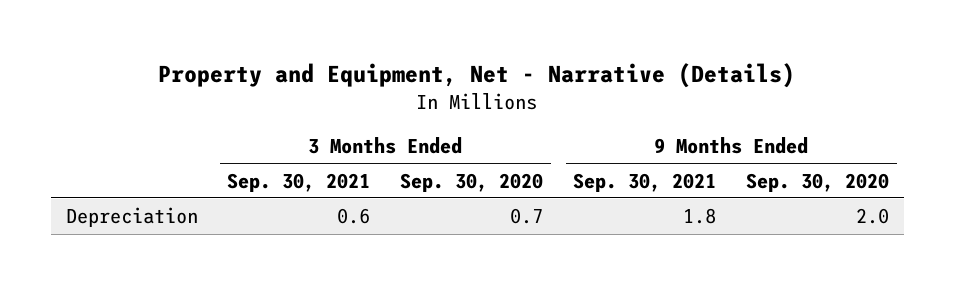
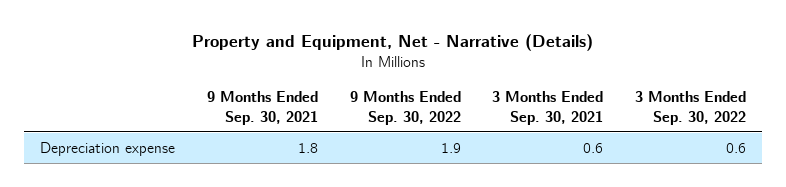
[400,172,544,192] Sep. 30, 2020 -> none
[746,172,890,192] Sep. 30, 2020 -> none
none -> [349,91,461,125] 9 Months Ended Sep. 30, 2022
none -> [635,91,747,125] 3 Months Ended Sep. 30, 2022
[65,207,198,228] Depreciation -> [39,142,175,157] Depreciation expense

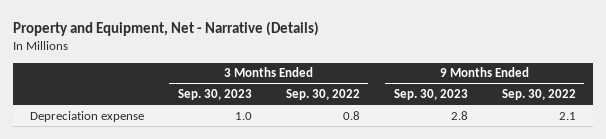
[206,91,318,125] 9 Months Ended Sep. 30, 2021 -> none
[492,91,604,125] 3 Months Ended Sep. 30, 2021 -> none
none -> [177,89,252,101] Sep. 30, 2023
none -> [393,89,468,101] Sep. 30, 2023
[440,143,461,154] 1.9 -> [558,111,576,120] 2.1
[726,143,747,154] 0.6 -> [342,110,360,120] 0.8

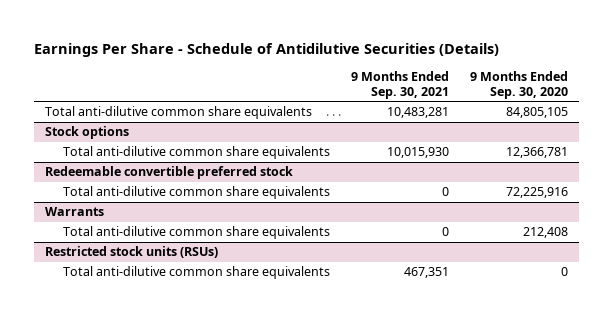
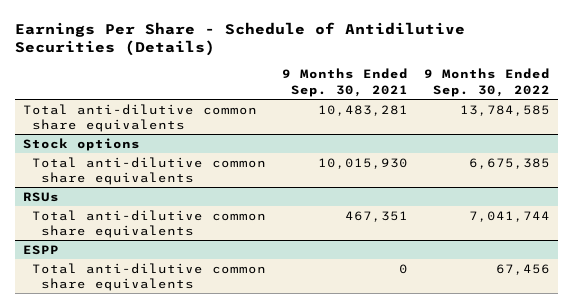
[470,70,569,100] 9 Months Ended Sep. 30, 2020 -> none
none -> [424,68,551,97] 9 Months Ended Sep. 30, 2022
[44,166,293,180] Redeemable convertible preferred stock -> none
[62,186,330,200] Total anti-dilutive common share equivalents -> none
[44,207,104,217] Warrants -> none
[62,226,330,240] Total anti-dilutive common share equivalents -> none
[44,246,218,259] Restricted stock units (RSUs) -> [22,191,59,202] RSUs
none -> [22,244,59,255] ESPP
none -> [31,262,266,292] Total anti-dilutive common share equivalents

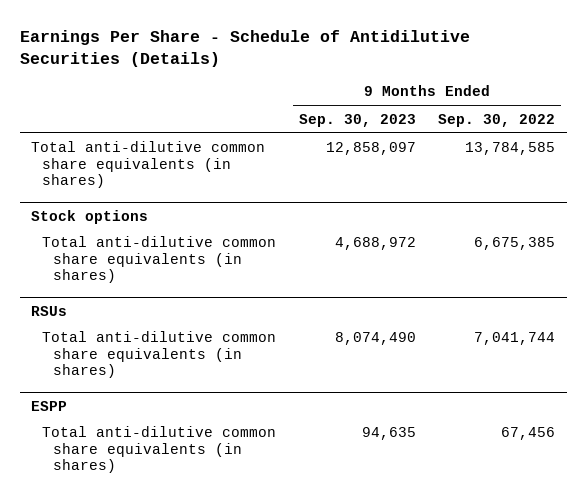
[281,68,408,97] 9 Months Ended Sep. 30, 2021 -> none
none -> [298,113,416,127] Sep. 30, 2023
[22,103,257,133] Total anti-dilutive common share equivalents -> [30,141,265,189] Total anti-dilutive common share equivalents (in shares)
[31,156,266,186] Total anti-dilutive common share equivalents -> [42,236,277,284] Total anti-dilutive common share equivalents (in shares)
[31,209,266,239] Total anti-dilutive common share equivalents -> [42,331,277,379] Total anti-dilutive common share equivalents (in shares)
[31,262,266,292] Total anti-dilutive common share equivalents -> [42,426,277,474] Total anti-dilutive common share equivalents (in shares)

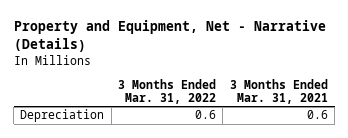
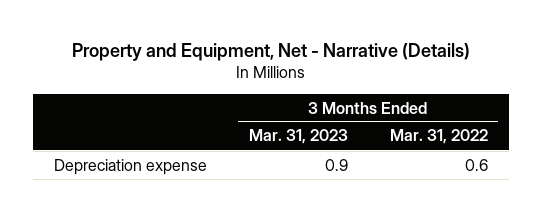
[229,78,328,105] 3 Months Ended Mar. 31, 2021 -> none
none -> [248,129,348,145] Mar. 31, 2023
[20,109,105,123] Depreciation -> [53,158,207,175] Depreciation expense

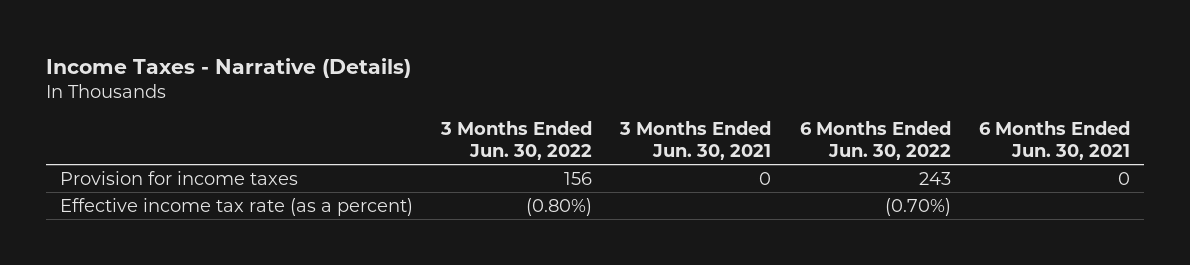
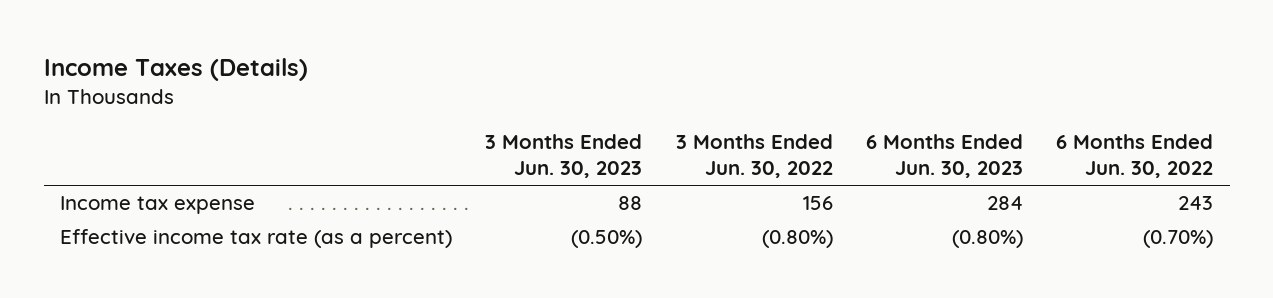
[45,57,411,78] Income Taxes - Narrative (Details) -> [43,57,308,81] Income Taxes (Details)
[619,121,772,160] 3 Months Ended Jun. 30, 2021 -> none
[978,121,1130,160] 6 Months Ended Jun. 30, 2021 -> none
none -> [485,133,643,179] 3 Months Ended Jun. 30, 2023
none -> [865,133,1023,179] 6 Months Ended Jun. 30, 2023
[59,170,298,185] Provision for income taxes -> [60,196,256,215] Income tax expense

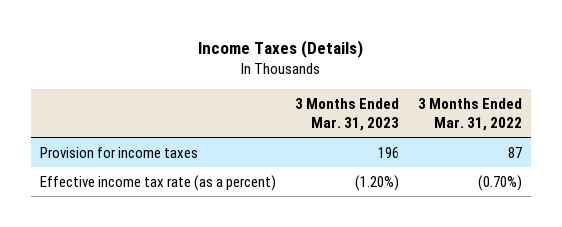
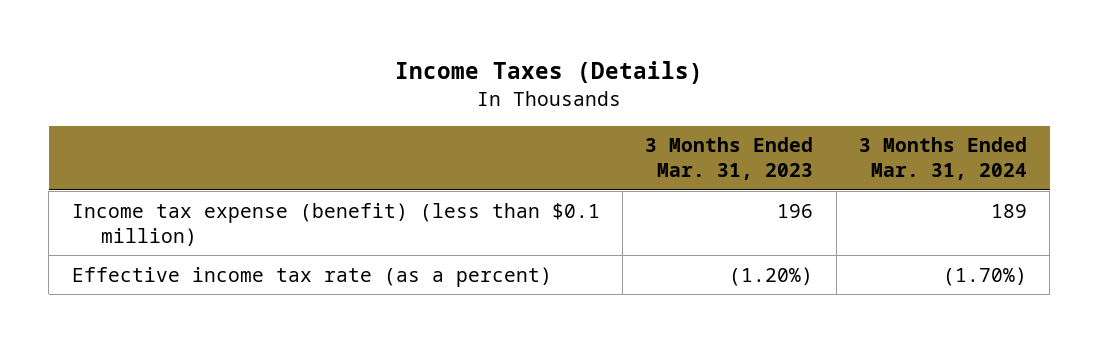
[417,97,522,131] 3 Months Ended Mar. 31, 2022 -> none
none -> [858,137,1027,181] 3 Months Ended Mar. 31, 2024
[40,147,199,159] Provision for income taxes -> [71,202,600,246] Income tax expense (benefit) (less than $0.1 million)

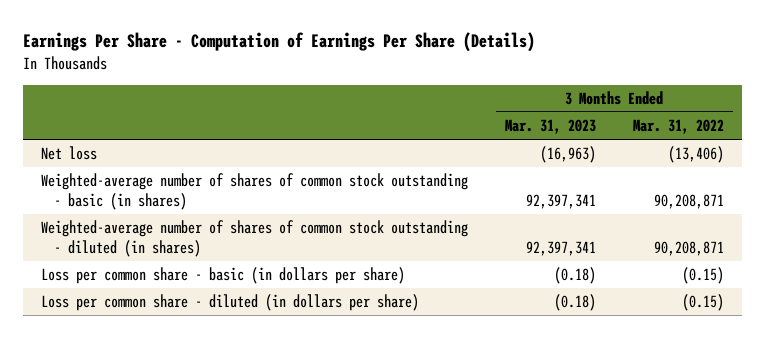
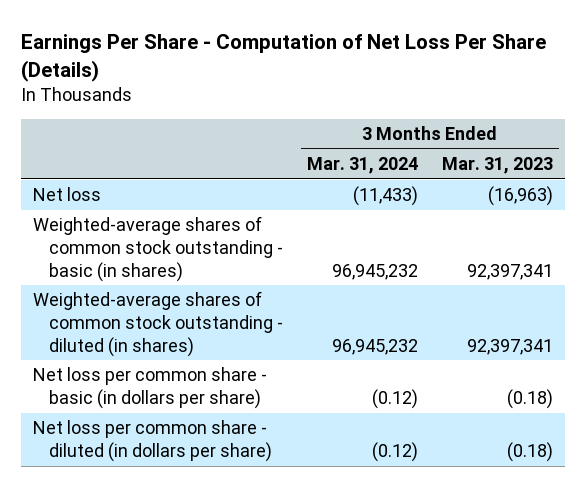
[22,32,535,53] Earnings Per Share - Computation of Earnings Per Share (Details) -> [21,34,547,82] Earnings Per Share - Computation of Net Loss Per Share (Details)
[632,119,724,135] Mar. 31, 2022 -> none
none -> [306,156,418,174] Mar. 31, 2024
[41,173,469,210] Weighted-average number of shares of common stock outstanding - basic (in shares) -> [33,216,284,282] Weighted-average shares of common stock outstanding - basic (in shares)
[41,220,469,257] Weighted-average number of shares of common stock outstanding - diluted (in shares) -> [33,291,284,357] Weighted-average shares of common stock outstanding - diluted (in shares)
[41,267,406,285] Loss per common share - basic (in dollars per share) -> [33,367,268,410] Net loss per common share - basic (in dollars per share)
[41,294,420,312] Loss per common share - diluted (in dollars per share) -> [33,420,273,463] Net loss per common share - diluted (in dollars per share)

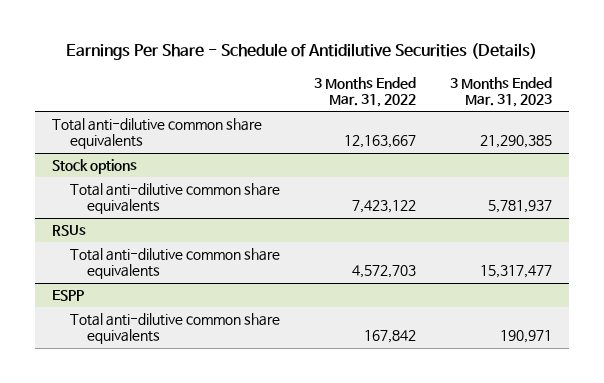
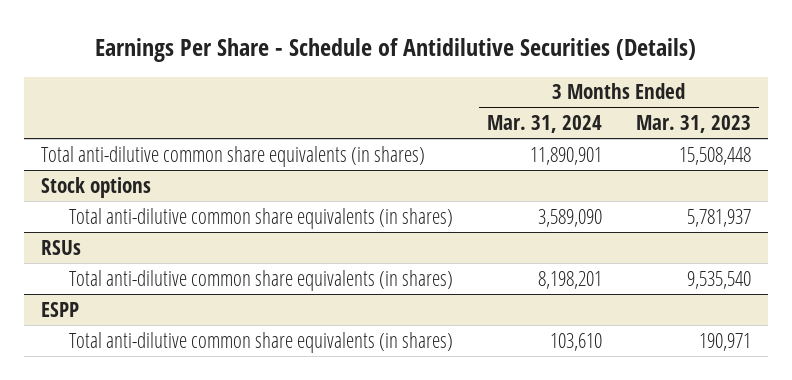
[313,76,416,107] 3 Months Ended Mar. 31, 2022 -> none
none -> [487,115,603,134] Mar. 31, 2024
[51,118,262,150] Total anti-dilutive common share equivalents -> [41,145,426,167] Total anti-dilutive common share equivalents (in shares)
[480,135,553,149] 21,290,385 -> [678,146,751,165] 15,508,448
[69,183,280,215] Total anti-dilutive common share equivalents -> [69,207,454,229] Total anti-dilutive common share equivalents (in shares)
[69,248,280,280] Total anti-dilutive common share equivalents -> [69,269,454,291] Total anti-dilutive common share equivalents (in shares)
[480,265,553,279] 15,317,477 -> [686,270,751,289] 9,535,540
[69,313,280,345] Total anti-dilutive common share equivalents -> [69,331,454,353] Total anti-dilutive common share equivalents (in shares)

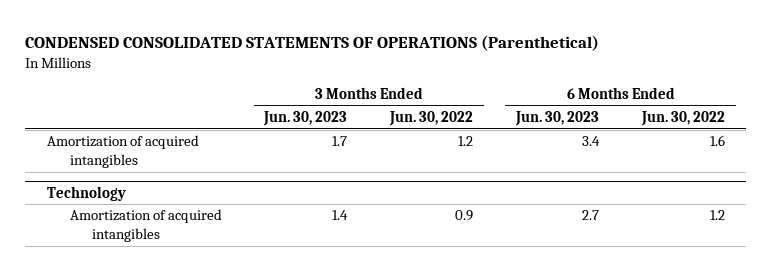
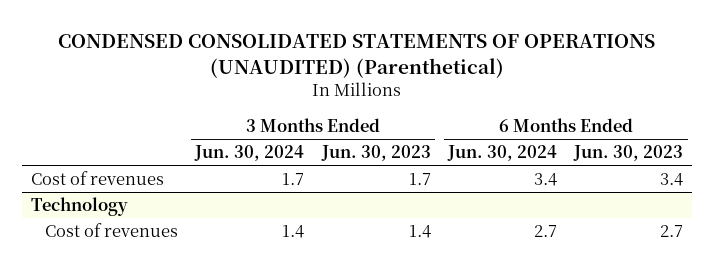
[25,35,600,52] CONDENSED CONSOLIDATED STATEMENTS OF OPERATIONS (Parenthetical) -> [58,34,656,78] CONDENSED CONSOLIDATED STATEMENTS OF OPERATIONS (UNAUDITED) (Parenthetical)
[389,111,474,127] Jun. 30, 2022 -> none
[641,111,726,127] Jun. 30, 2022 -> none
none -> [194,145,305,162] Jun. 30, 2024
none -> [447,145,558,162] Jun. 30, 2024
[46,135,199,169] Amortization of acquired intangibles -> [30,171,164,186] Cost of revenues
[69,209,222,243] Amortization of acquired intangibles -> [45,223,179,238] Cost of revenues

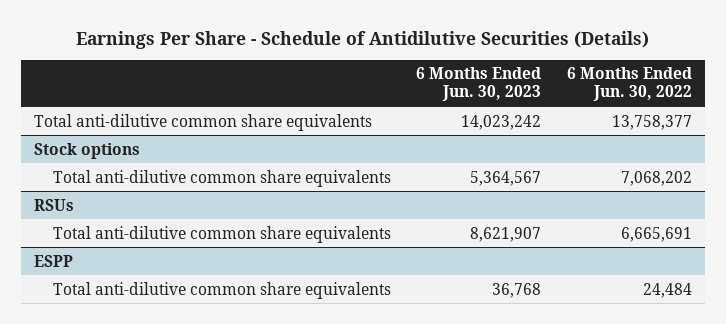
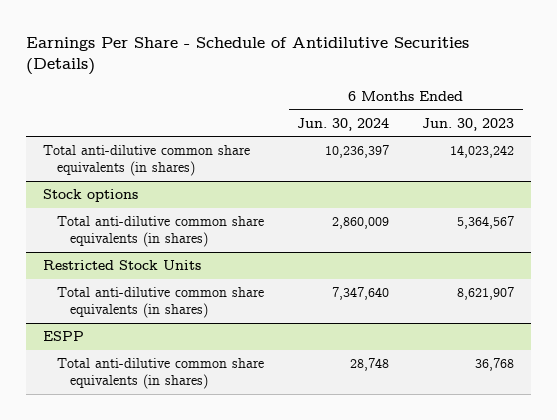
[567,67,693,102] 6 Months Ended Jun. 30, 2022 -> none
none -> [296,117,389,131] Jun. 30, 2024
[33,113,372,131] Total anti-dilutive common share equivalents -> [43,145,251,176] Total anti-dilutive common share equivalents (in shares)
[52,169,391,187] Total anti-dilutive common share equivalents -> [56,216,264,247] Total anti-dilutive common share equivalents (in shares)
[33,198,74,211] RSUs -> [43,260,202,271] Restricted Stock Units
[52,225,391,243] Total anti-dilutive common share equivalents -> [56,287,264,318] Total anti-dilutive common share equivalents (in shares)
[52,281,391,299] Total anti-dilutive common share equivalents -> [56,358,264,389] Total anti-dilutive common share equivalents (in shares)

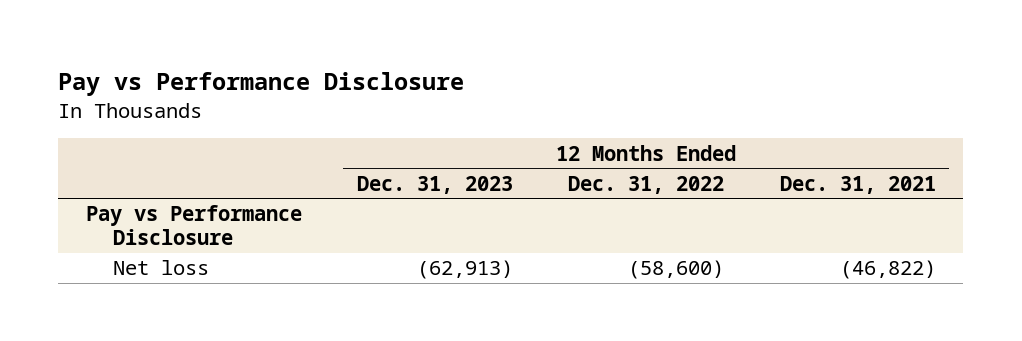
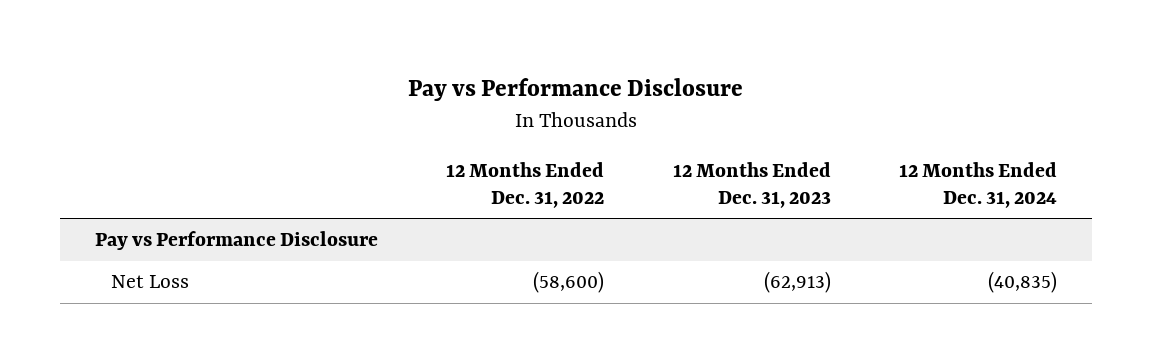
[779,175,936,194] Dec. 31, 2021 -> none
none -> [899,161,1058,208] 12 Months Ended Dec. 31, 2024
[113,260,210,276] Net loss -> [111,275,190,289] Net Loss

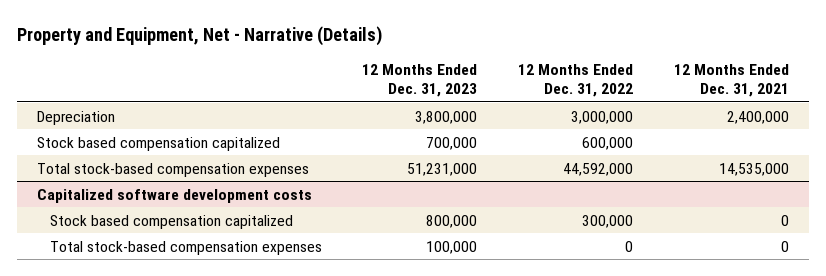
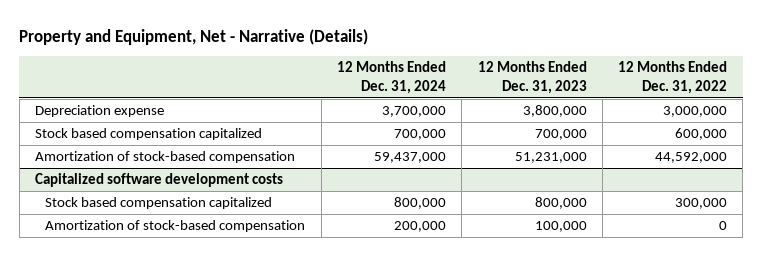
[673,64,789,98] 12 Months Ended Dec. 31, 2021 -> none
none -> [337,61,447,95] 12 Months Ended Dec. 31, 2024
[37,110,116,125] Depreciation -> [34,105,164,118] Depreciation expense
[37,162,310,177] Total stock-based compensation expenses -> [34,151,295,164] Amortization of stock-based compensation
[49,240,322,255] Total stock-based compensation expenses -> [45,220,306,233] Amortization of stock-based compensation

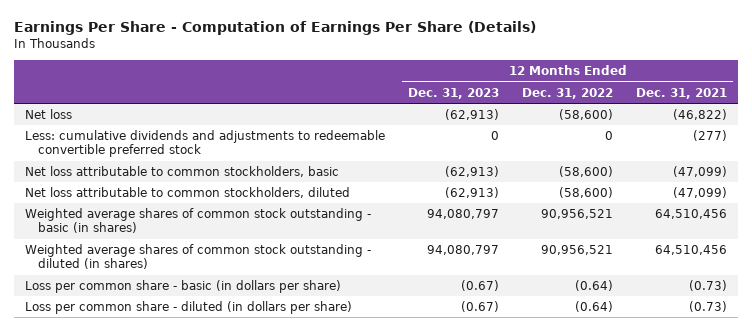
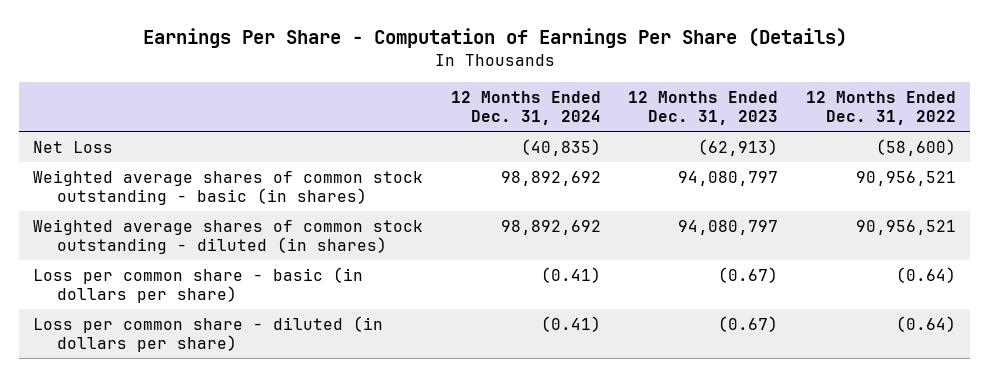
[635,87,727,99] Dec. 31, 2021 -> none
none -> [450,91,601,126] 12 Months Ended Dec. 31, 2024
[25,130,386,158] Less: cumulative dividends and adjustments to redeemable convertible preferred stock -> none
[25,166,340,178] Net loss attributable to common stockholders, basic -> none
[25,187,351,199] Net loss attributable to common stockholders, diluted -> none
[25,109,73,120] Net loss -> [33,140,114,153] Net Loss

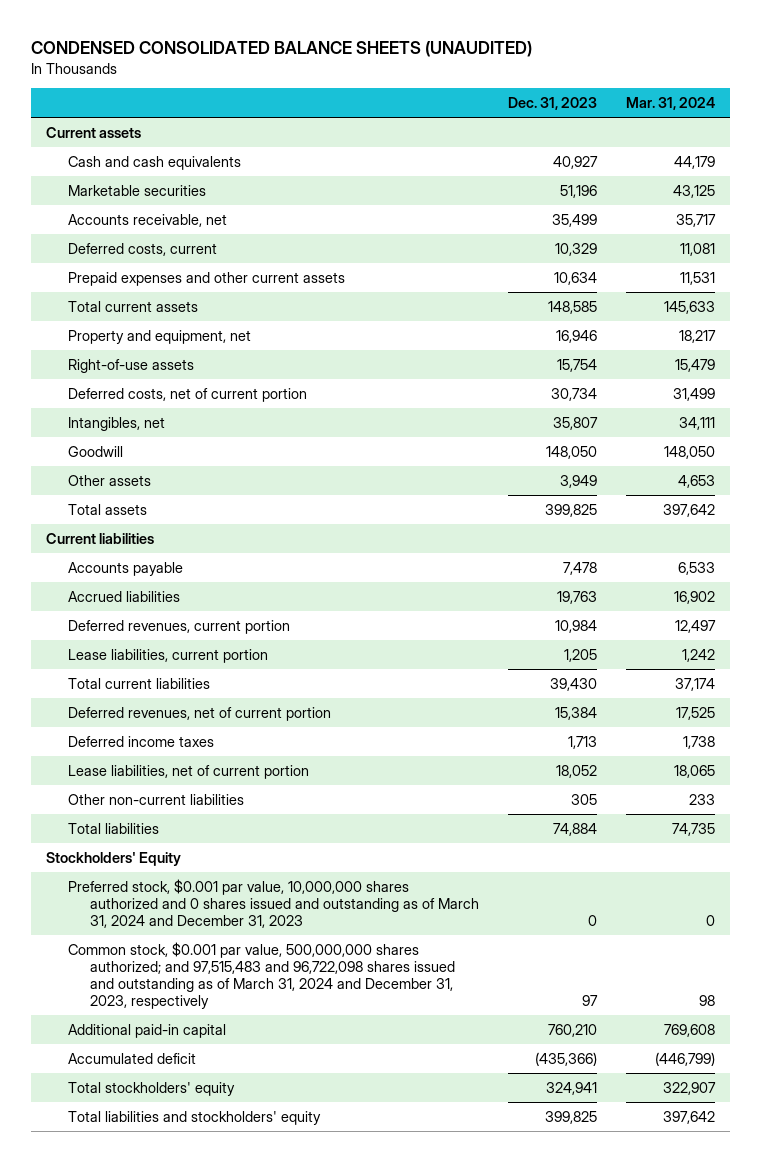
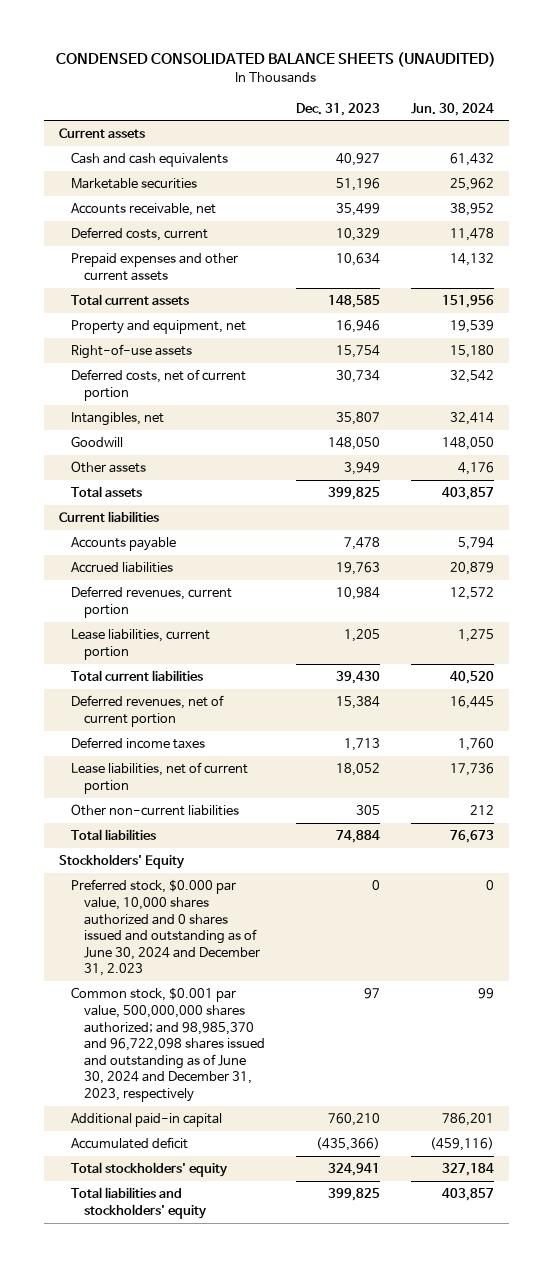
[626,96,716,110] Mar. 31, 2024 -> none
none -> [410,102,494,116] Jun. 30, 2024
[67,878,480,928] Preferred stock, $0.001 par value, 10,000,000 shares authorized and 0 shares issued and outstanding as of March 31, 2024 and December 31, 2023 -> [71,879,260,977] Preferred stock, $0.000 par value, 10,000 shares authorized and 0 shares issued and outstanding as of June 30, 2024 and December 31, 2.023
[67,941,456,1009] Common stock, $0.001 par value, 500,000,000 shares authorized; and 97,515,483 and 96,722,098 shares issued and outstanding as of March 31, 2024 and December 31, 2023, respectively -> [71,987,265,1102] Common stock, $0.001 par value, 500,000,000 shares authorized; and 98,985,370 and 96,722,098 shares issued and outstanding as of June 30, 2024 and December 31, 2023, respectively

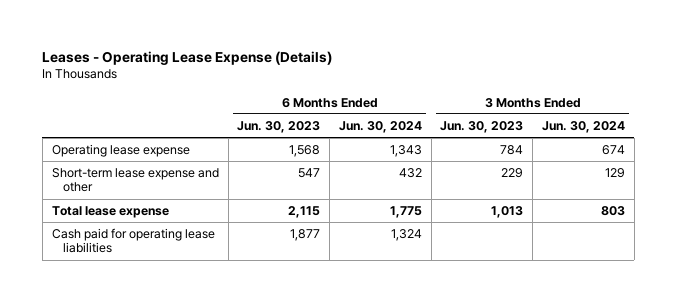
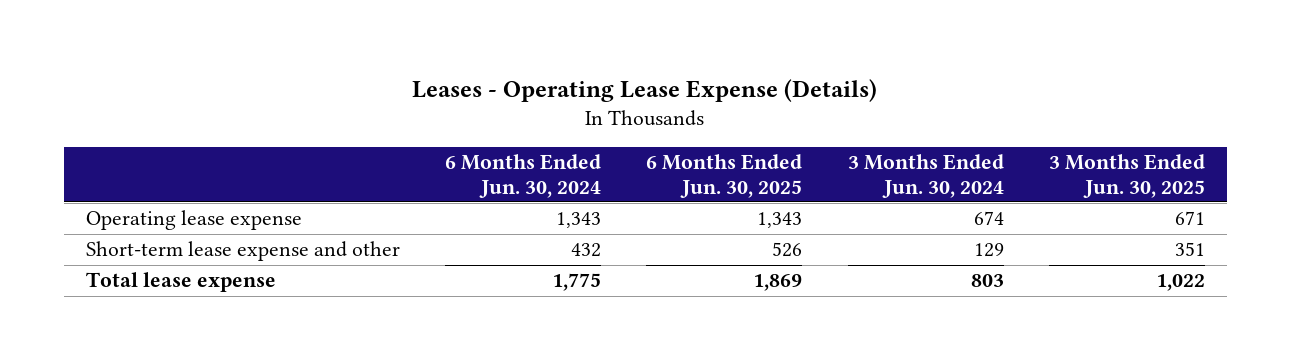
[237,120,321,133] Jun. 30, 2023 -> none
[440,120,524,133] Jun. 30, 2023 -> none
none -> [646,153,803,198] 6 Months Ended Jun. 30, 2025
none -> [1048,153,1205,198] 3 Months Ended Jun. 30, 2025
[51,227,215,254] Cash paid for operating lease liabilities -> none

